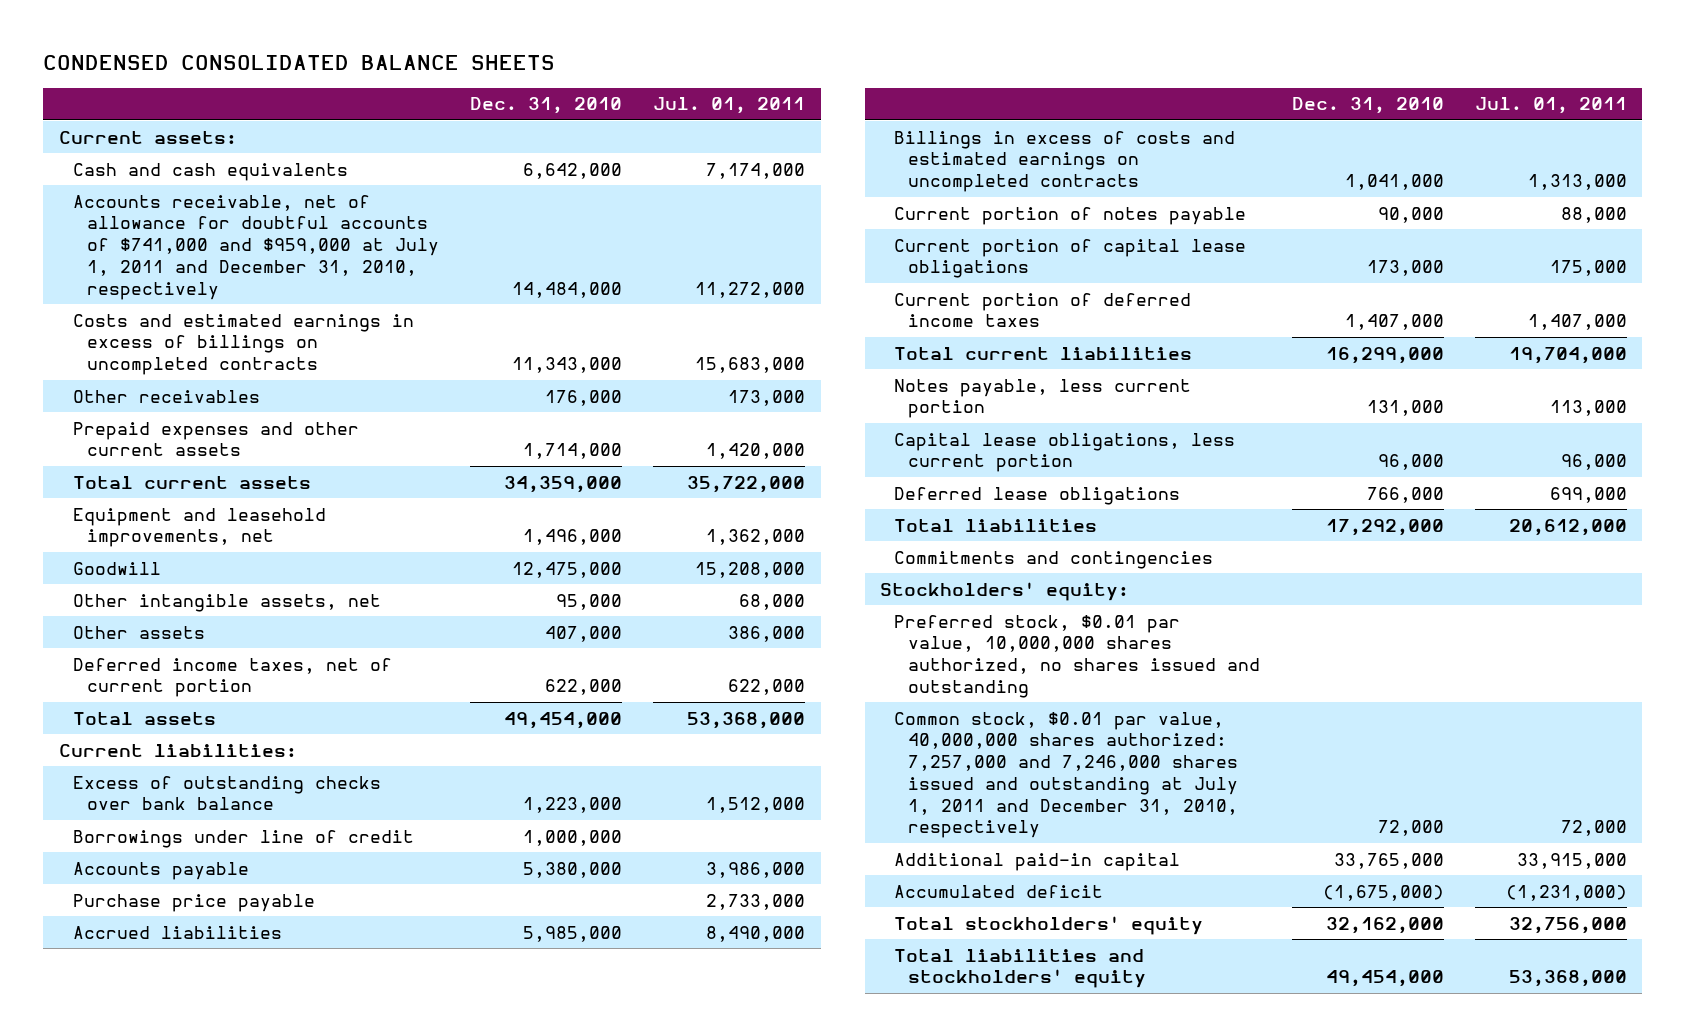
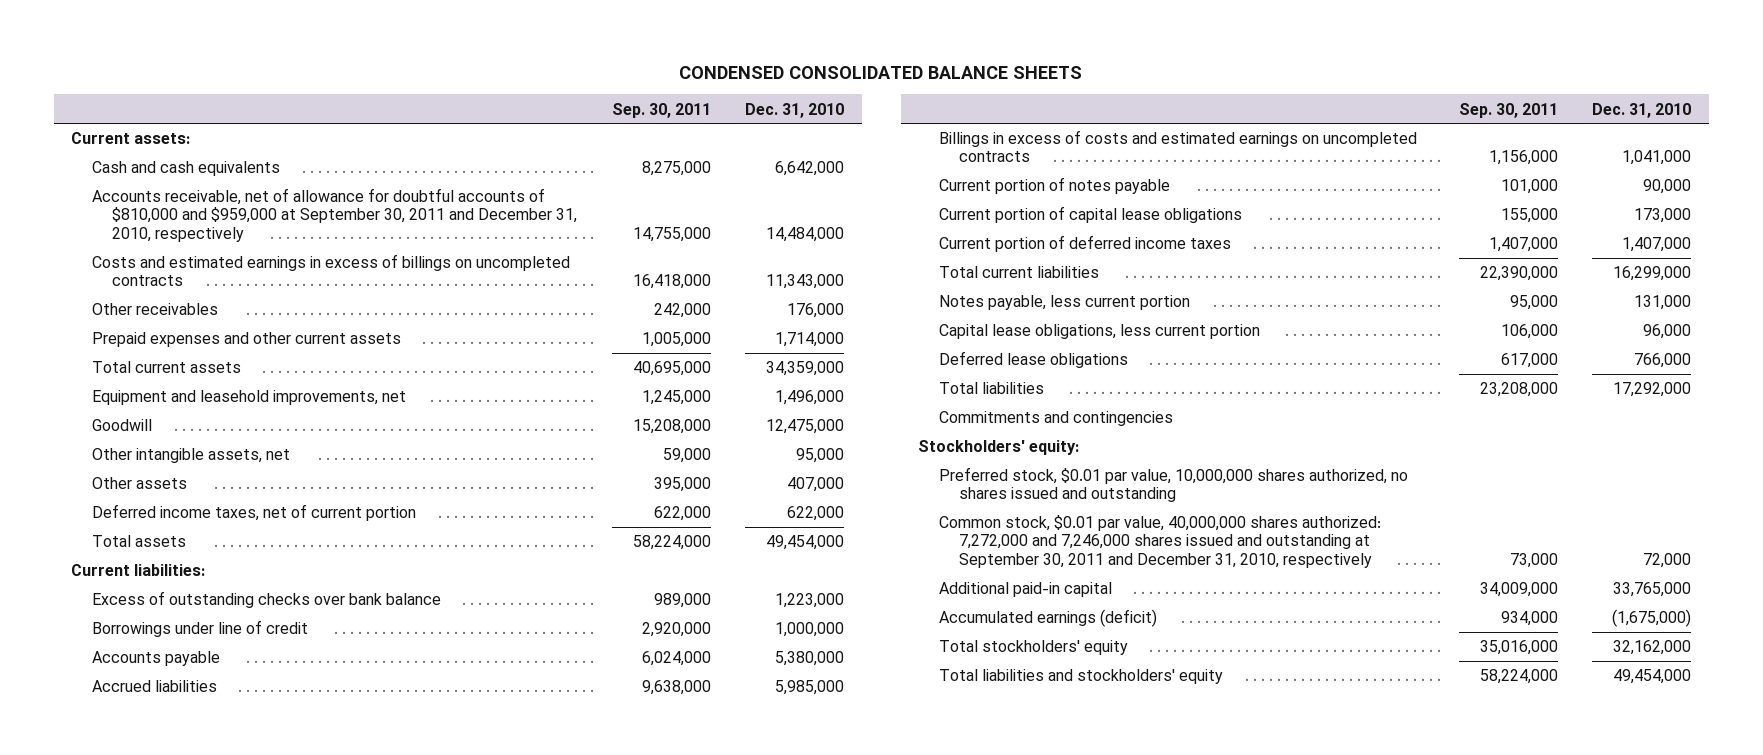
[653,97,806,115] Jul. 01, 2011 -> none
none -> [611,102,711,118] Sep. 30, 2011
[72,194,439,300] Accounts receivable, net of allowance for doubtful accounts of $741,000 and $959,000 at July 1, 2011 and December 31, 2010, respectively -> [91,188,577,242] Accounts receivable, net of allowance for doubtful accounts of $810,000 and $959,000 at September 30, 2011 and December 31, 2010, respectively
[72,893,315,912] Purchase price payable -> none
[894,711,1239,839] Common stock, $0.01 par value, 40,000,000 shares authorized: 7,257,000 and 7,246,000 shares issued and outstanding at July 1, 2011 and December 31, 2010, respectively -> [938,515,1381,568] Common stock, $0.01 par value, 40,000,000 shares authorized: 7,272,000 and 7,246,000 shares issued and outstanding at September 30, 2011 and December 31, 2010, respectively
[894,884,1104,898] Accumulated deficit -> [938,609,1157,628] Accumulated earnings (deficit)

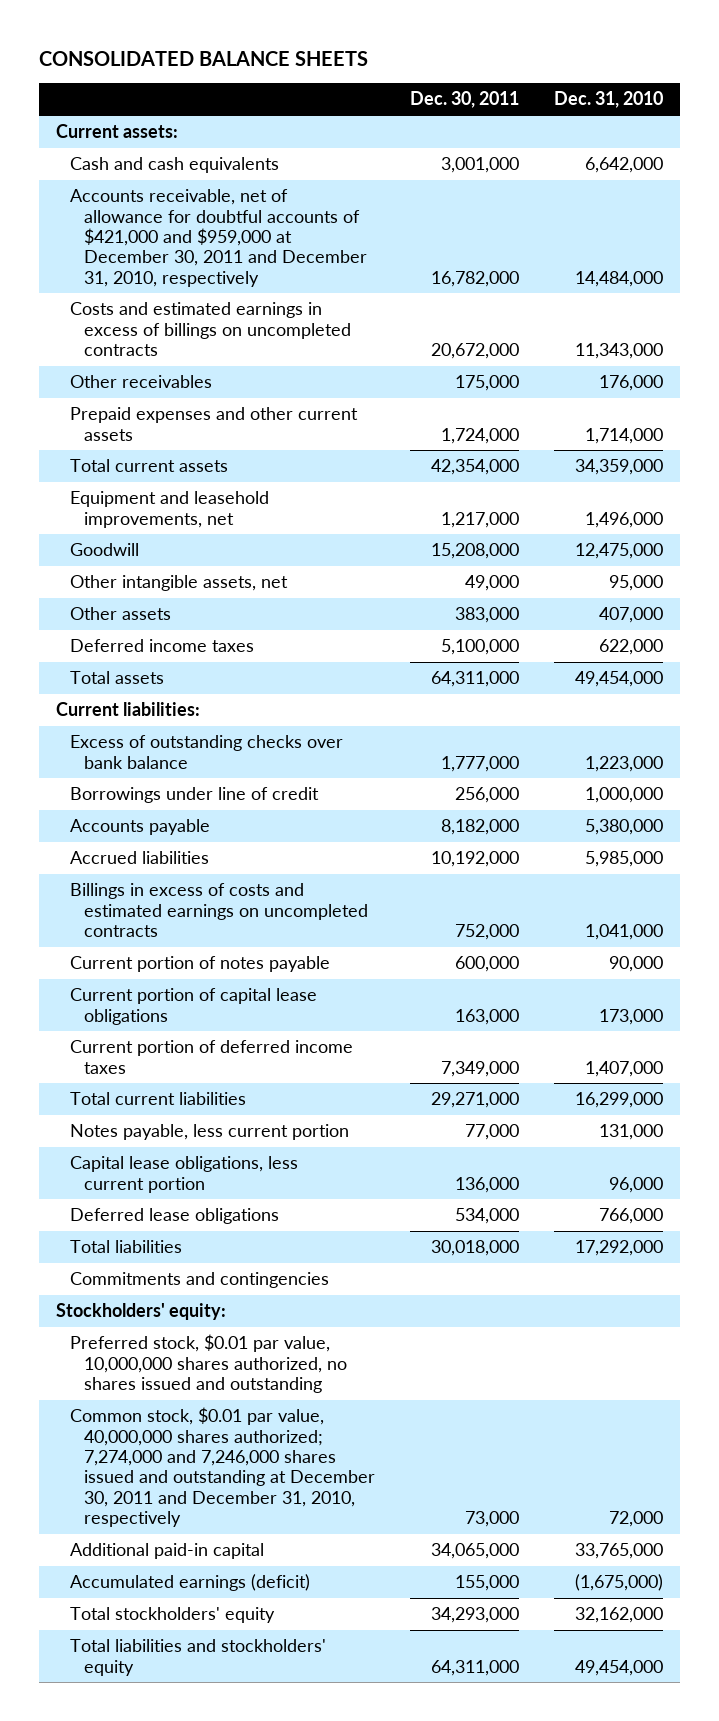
[679,65,1083,79] CONDENSED CONSOLIDATED BALANCE SHEETS -> [39,50,369,66] CONSOLIDATED BALANCE SHEETS
[611,102,711,118] Sep. 30, 2011 -> none
none -> [410,91,520,109] Dec. 30, 2011
[91,188,577,242] Accounts receivable, net of allowance for doubtful accounts of $810,000 and $959,000 at September 30, 2011 and December 31, 2010, respectively -> [70,189,368,287] Accounts receivable, net of allowance for doubtful accounts of $421,000 and $959,000 at December 30, 2011 and December 31, 2010, respectively
[91,504,416,522] Deferred income taxes, net of current portion -> [70,639,255,653] Deferred income taxes
[938,515,1381,568] Common stock, $0.01 par value, 40,000,000 shares authorized: 7,272,000 and 7,246,000 shares issued and outstanding at September 30, 2011 and December 31, 2010, respectively -> [70,1407,376,1527] Common stock, $0.01 par value, 40,000,000 shares authorized; 7,274,000 and 7,246,000 shares issued and outstanding at December 30, 2011 and December 31, 2010, respectively

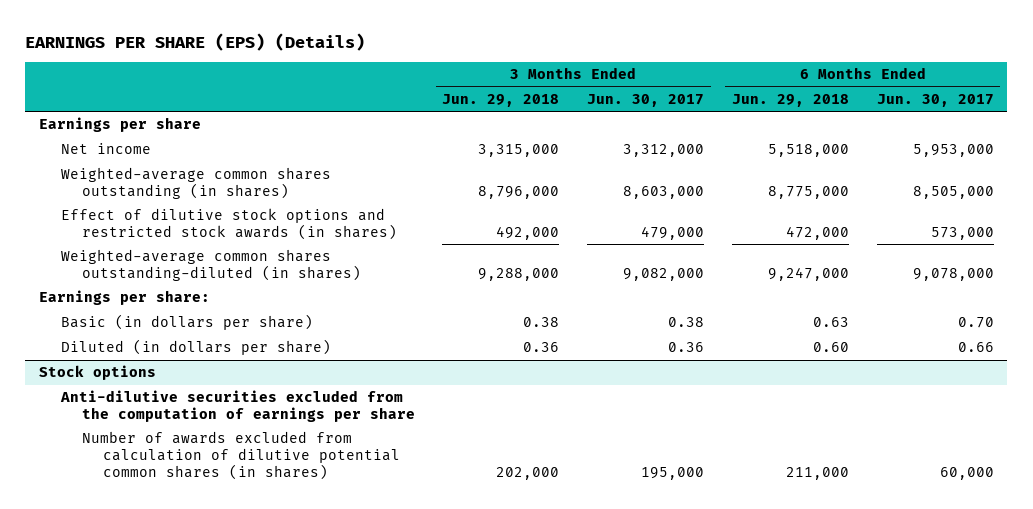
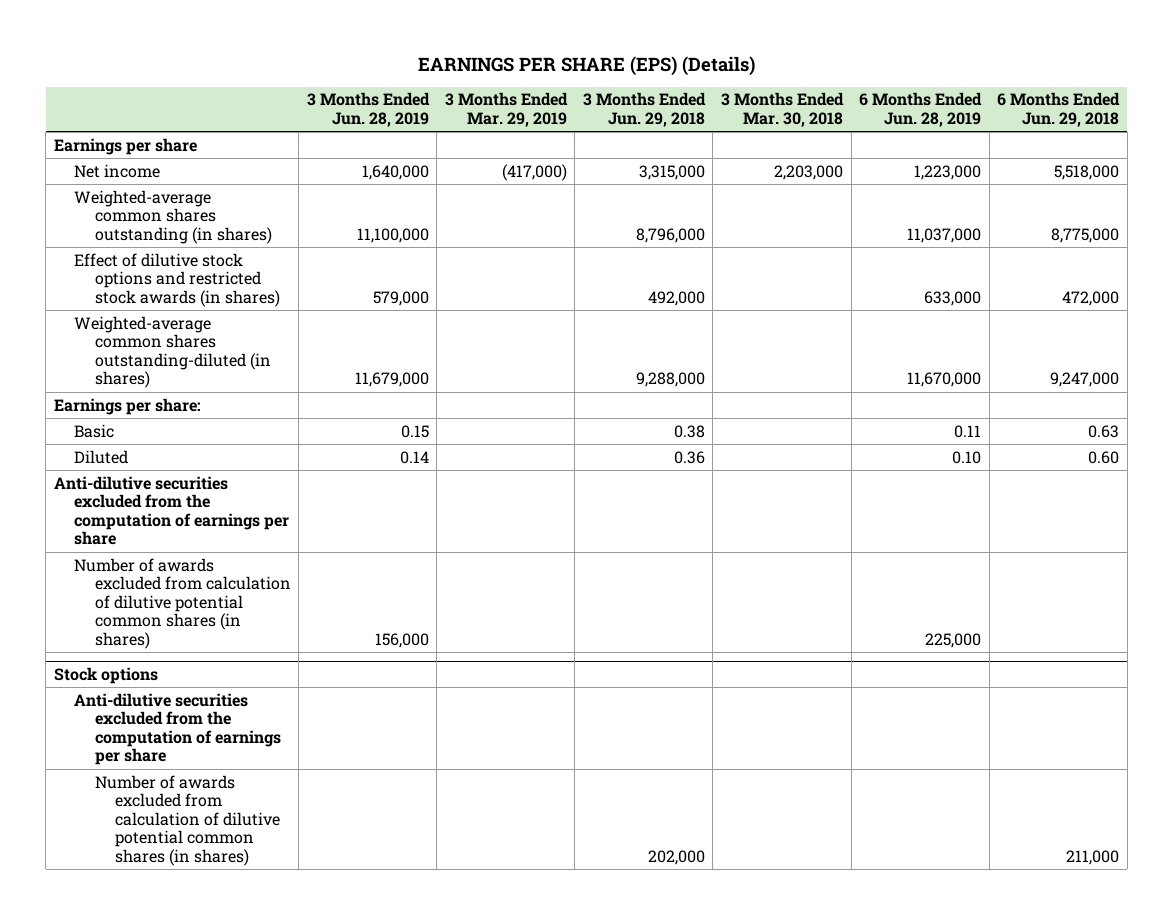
[587,93,705,107] Jun. 30, 2017 -> none
[876,93,994,107] Jun. 30, 2017 -> none
none -> [306,92,430,127] 3 Months Ended Jun. 28, 2019
none -> [444,92,568,127] 3 Months Ended Mar. 29, 2019
none -> [720,92,844,127] 3 Months Ended Mar. 30, 2018
none -> [859,92,983,127] 6 Months Ended Jun. 28, 2019
[60,314,313,331] Basic (in dollars per share) -> [74,423,115,438] Basic
[60,339,331,356] Diluted (in dollars per share) -> [74,449,129,464] Diluted
none -> [54,475,290,546] Anti-dilutive securities excluded from the computation of earnings per share
none -> [74,557,291,649] Number of awards excluded from calculation of dilutive potential common shares (in shares)

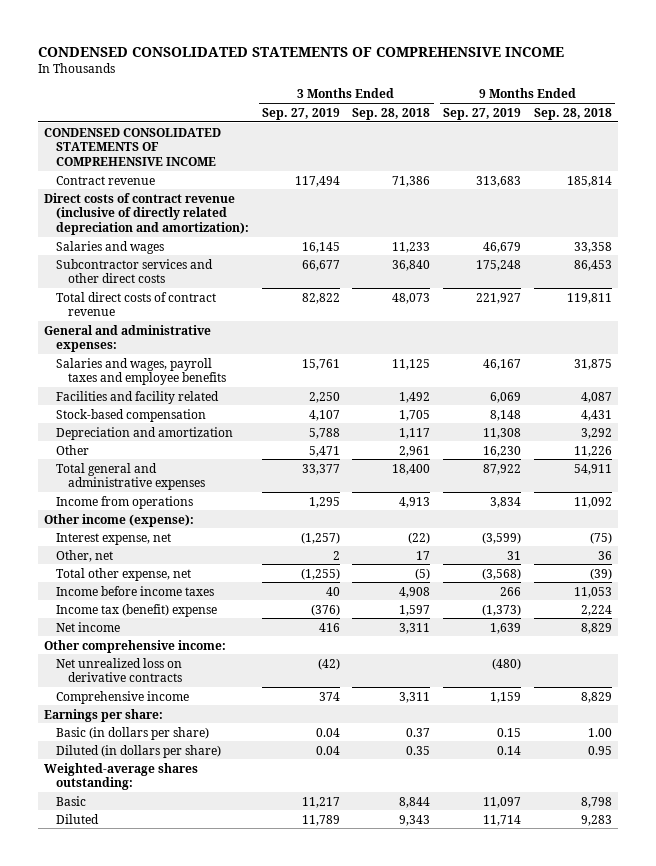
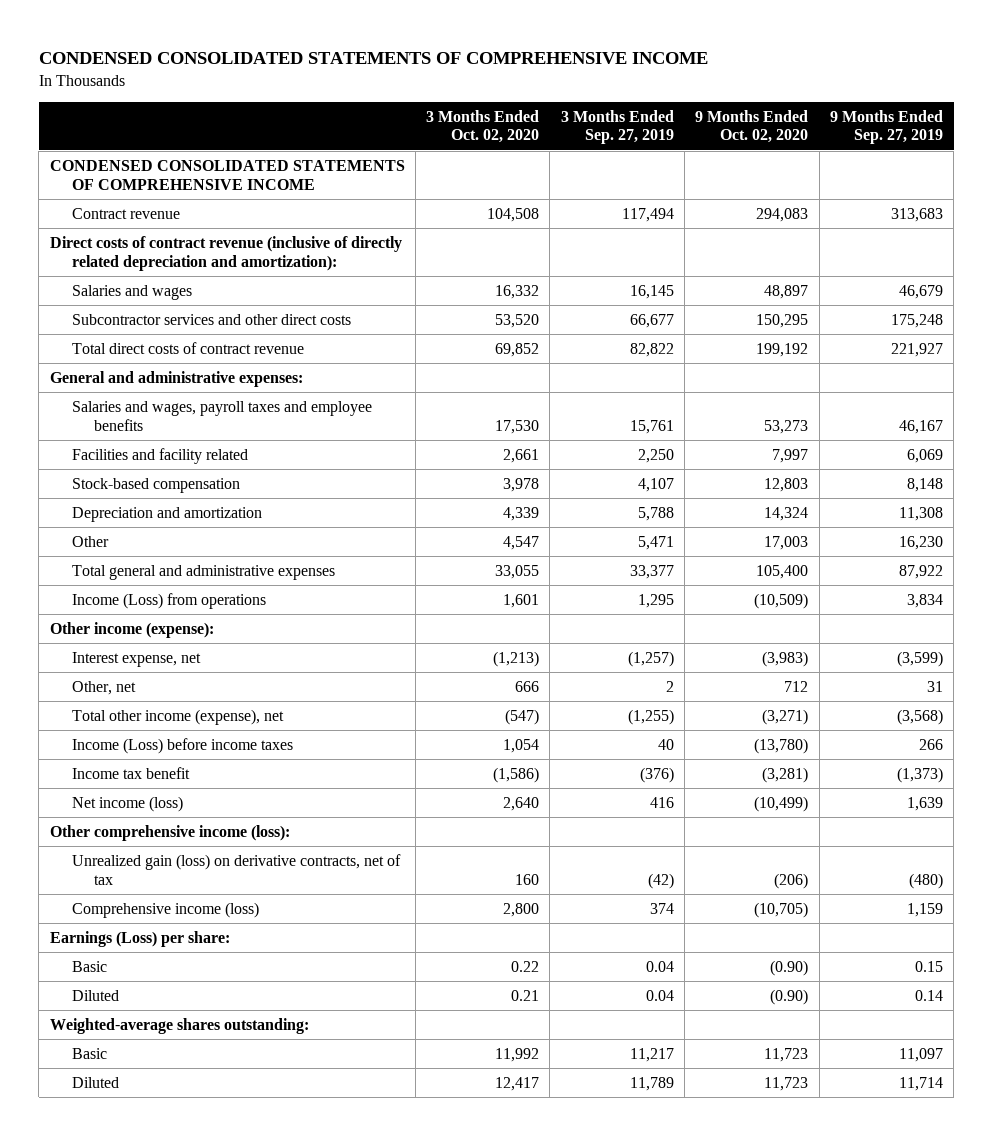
[352,107,431,120] Sep. 28, 2018 -> none
[533,107,612,120] Sep. 28, 2018 -> none
none -> [426,109,540,144] 3 Months Ended Oct. 02, 2020
none -> [695,109,809,144] 9 Months Ended Oct. 02, 2020
[55,495,193,509] Income from operations -> [71,592,266,609] Income (Loss) from operations
[55,567,191,581] Total other expense, net -> [71,708,284,725] Total other income (expense), net
[55,585,214,596] Income before income taxes -> [71,737,293,754] Income (Loss) before income taxes
[55,603,217,617] Income tax (benefit) expense -> [71,766,190,779] Income tax benefit
[55,621,120,632] Net income -> [71,795,183,812] Net income (loss)
[44,639,227,653] Other comprehensive income: -> [49,824,290,841] Other comprehensive income (loss):
[55,657,182,683] Net unrealized loss on derivative contracts -> [71,853,401,885] Unrealized gain (loss) on derivative contracts, net of tax
[55,690,189,704] Comprehensive income -> [71,901,259,918] Comprehensive income (loss)
[44,708,164,722] Earnings per share: -> [49,930,230,947] Earnings (Loss) per share:
[55,726,209,740] Basic (in dollars per share) -> [71,960,107,972] Basic
[55,744,221,758] Diluted (in dollars per share) -> [71,989,119,1001] Diluted

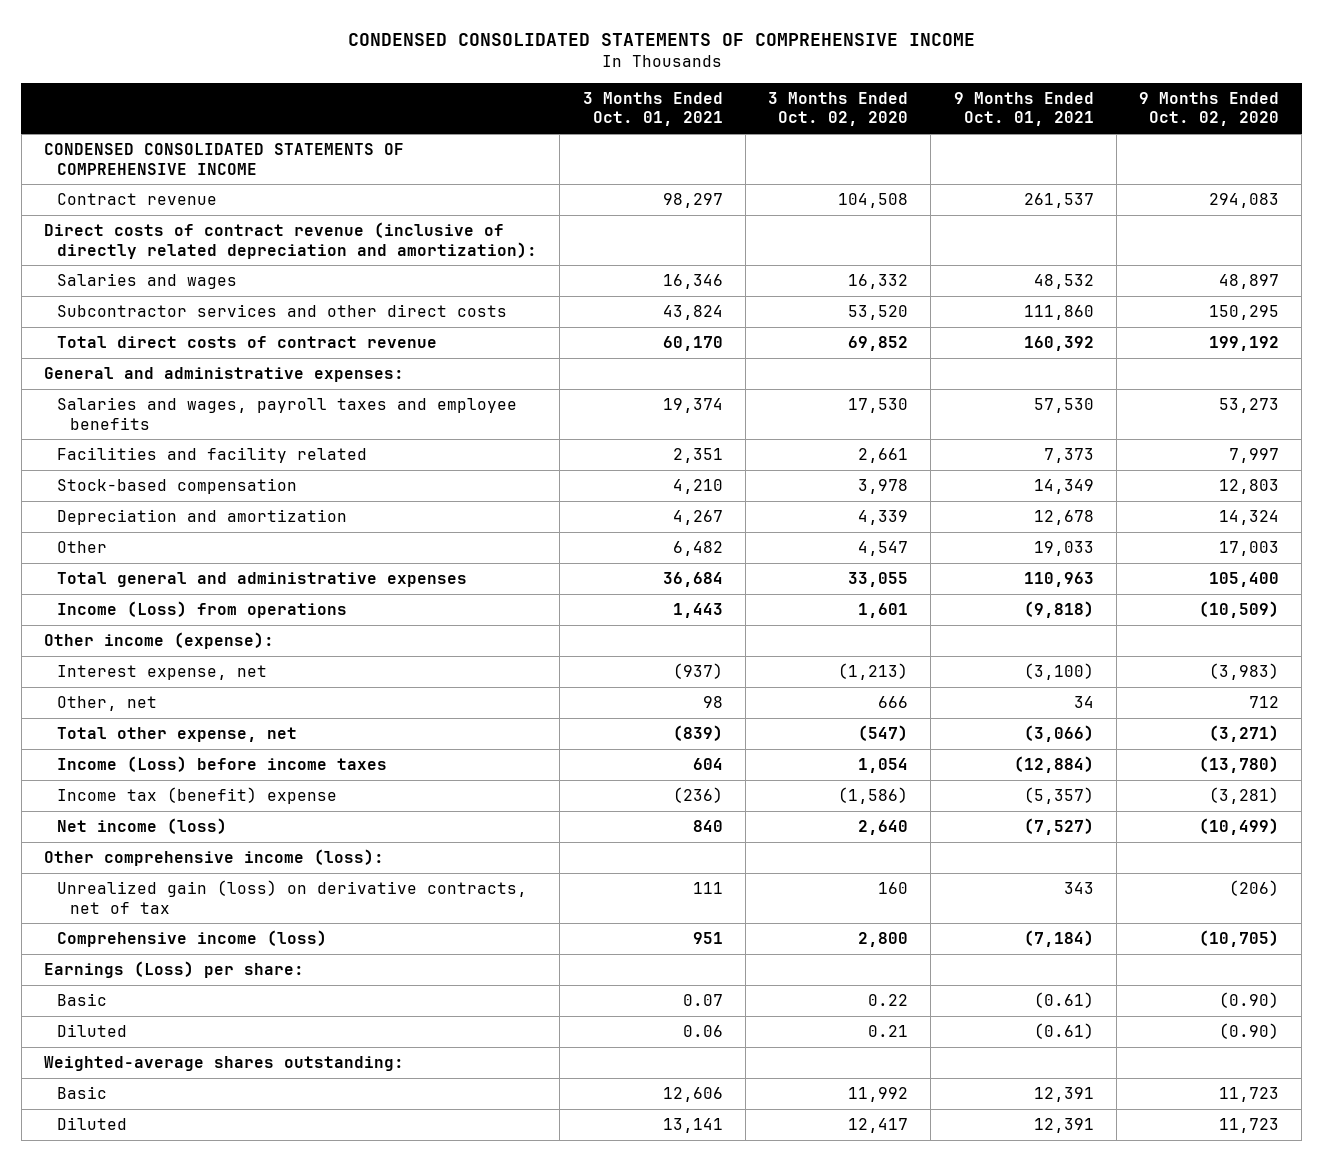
[560,109,674,145] 3 Months Ended Sep. 27, 2019 -> none
[829,109,943,145] 9 Months Ended Sep. 27, 2019 -> none
none -> [582,91,723,127] 3 Months Ended Oct. 01, 2021
none -> [953,91,1094,127] 9 Months Ended Oct. 01, 2021
[71,708,284,725] Total other income (expense), net -> [57,727,298,743] Total other expense, net
[71,766,190,779] Income tax benefit -> [57,787,338,805] Income tax (benefit) expense

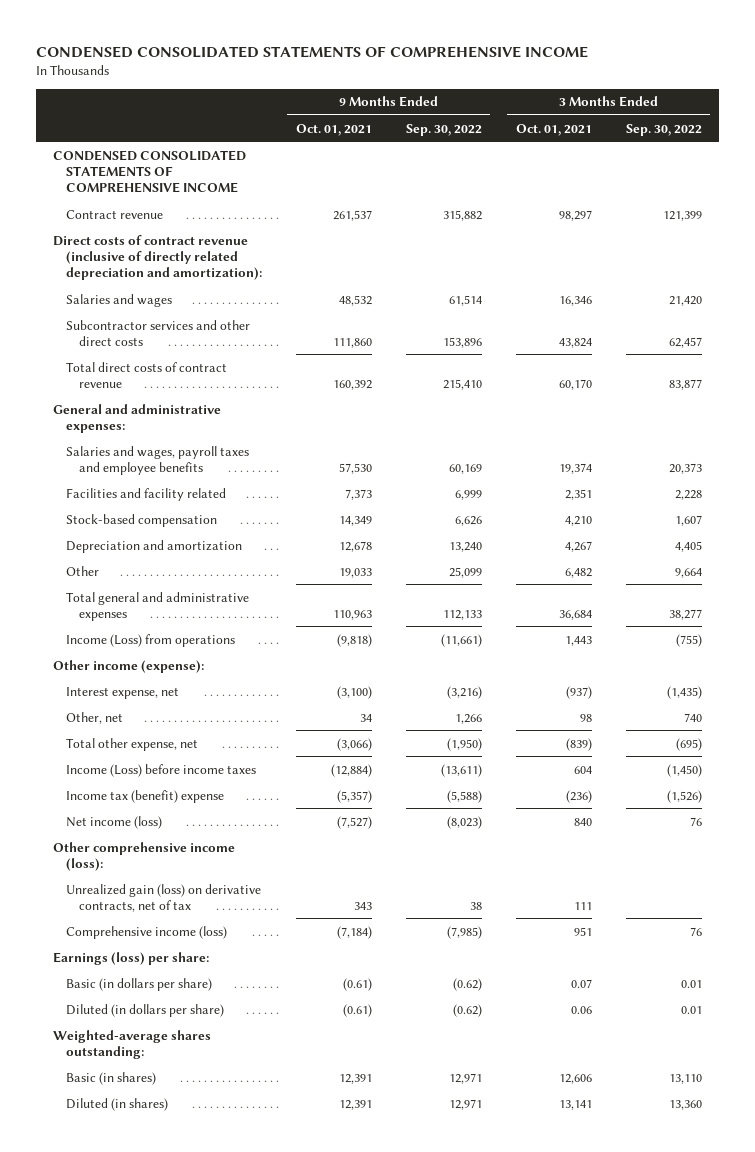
[768,91,909,127] 3 Months Ended Oct. 02, 2020 -> none
[1139,91,1280,127] 9 Months Ended Oct. 02, 2020 -> none
none -> [405,123,482,136] Sep. 30, 2022
none -> [625,123,702,136] Sep. 30, 2022
[43,961,304,979] Earnings (Loss) per share: -> [52,951,209,965] Earnings (loss) per share:
[57,993,108,1007] Basic -> [65,977,212,991] Basic (in dollars per share)
[57,1024,128,1038] Diluted -> [65,1003,224,1017] Diluted (in dollars per share)
[57,1086,108,1100] Basic -> [65,1071,156,1085] Basic (in shares)
[57,1117,128,1131] Diluted -> [65,1097,168,1111] Diluted (in shares)

